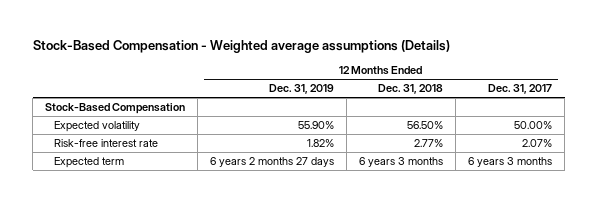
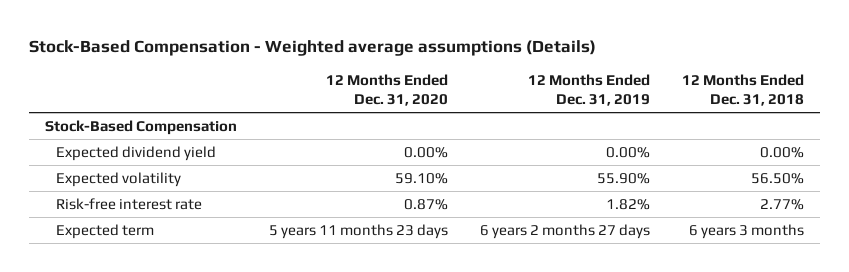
[488,84,553,95] Dec. 31, 2017 -> none
none -> [326,74,449,107] 12 Months Ended Dec. 31, 2020
none -> [55,145,216,161] Expected dividend yield

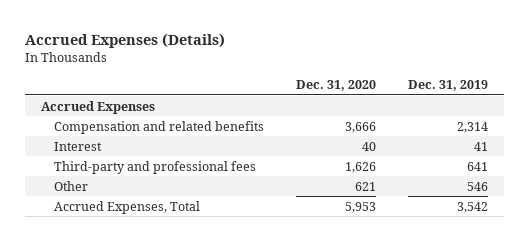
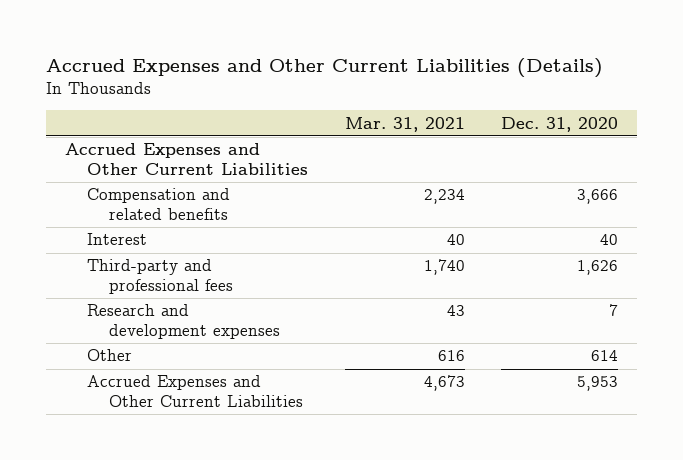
[25,32,226,48] Accrued Expenses (Details) -> [46,57,604,78] Accrued Expenses and Other Current Liabilities (Details)
[407,80,488,92] Dec. 31, 2019 -> none
none -> [344,116,465,132] Mar. 31, 2021
[41,100,156,114] Accrued Expenses -> [64,143,308,175] Accrued Expenses and Other Current Liabilities
none -> [86,304,281,339] Research and development expenses
[354,181,376,191] 621 -> [591,350,619,362] 614
[53,200,200,214] Accrued Expenses, Total -> [86,375,304,407] Accrued Expenses and Other Current Liabilities

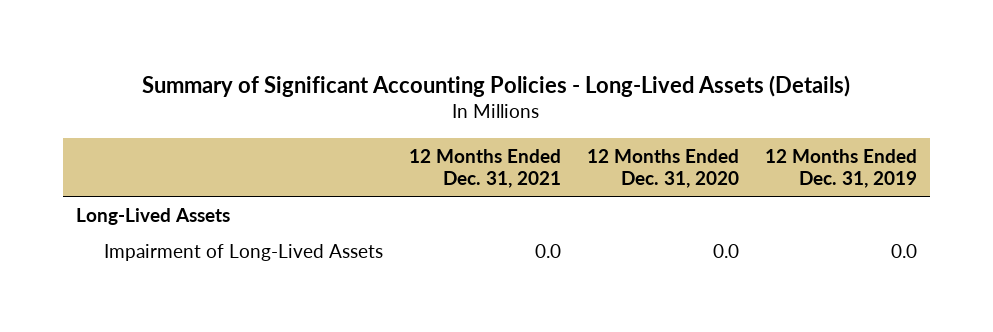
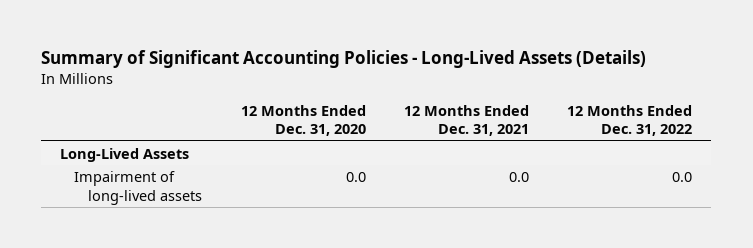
[764,148,917,188] 12 Months Ended Dec. 31, 2019 -> none
none -> [567,104,693,137] 12 Months Ended Dec. 31, 2022
[103,244,383,262] Impairment of Long-Lived Assets -> [74,171,203,205] Impairment of long-lived assets

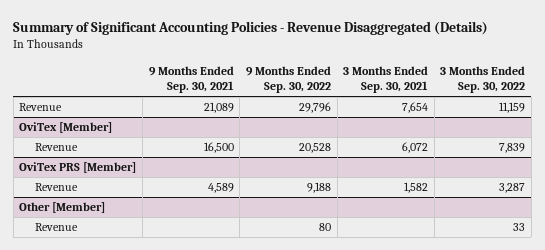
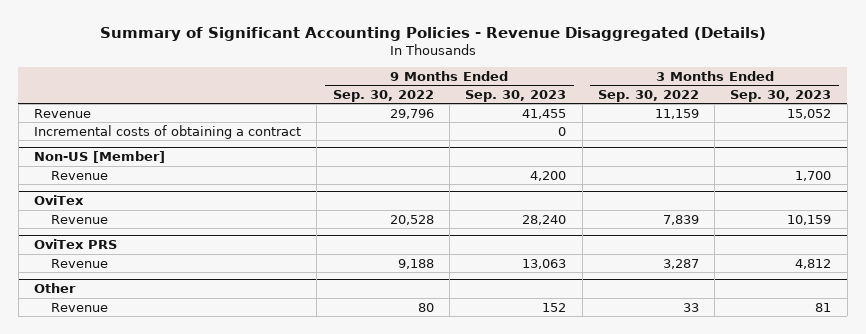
[148,65,234,94] 9 Months Ended Sep. 30, 2021 -> none
[343,65,429,94] 3 Months Ended Sep. 30, 2021 -> none
none -> [465,89,567,102] Sep. 30, 2023
none -> [730,89,832,102] Sep. 30, 2023
none -> [34,124,302,139] Incremental costs of obtaining a contract
none -> [34,151,166,164] Non-US [Member]
none -> [51,170,109,180] Revenue
[19,122,113,134] OviTex [Member] -> [34,195,85,206] OviTex
[19,162,137,174] OviTex PRS [Member] -> [34,239,118,250] OviTex PRS
[19,202,106,214] Other [Member] -> [34,283,77,294] Other

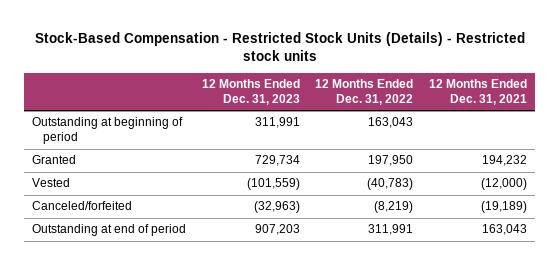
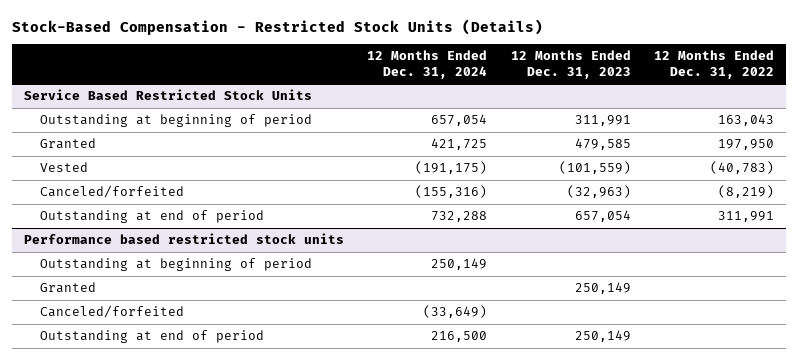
[34,31,525,61] Stock-Based Compensation - Restricted Stock Units (Details) - Restricted stock units -> [12,18,544,35] Stock-Based Compensation - Restricted Stock Units (Details)
[428,79,527,105] 12 Months Ended Dec. 31, 2021 -> none
none -> [367,50,488,79] 12 Months Ended Dec. 31, 2024
none -> [24,89,313,101] Service Based Restricted Stock Units
[254,155,300,167] 729,734 -> [574,138,631,151] 479,585
[254,224,300,236] 907,203 -> [574,210,631,223] 657,054
none -> [24,233,345,245] Performance based restricted stock units
none -> [39,258,312,272] Outstanding at beginning of period
none -> [39,282,96,294] Granted
none -> [39,305,184,319] Canceled/forfeited
none -> [39,330,264,344] Outstanding at end of period

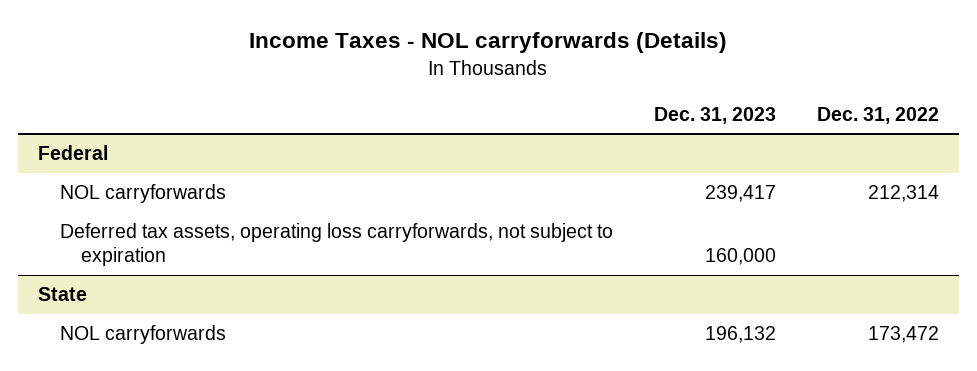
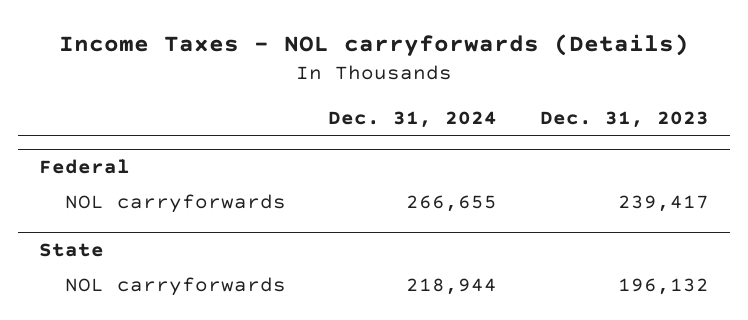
[816,106,939,124] Dec. 31, 2022 -> none
none -> [328,111,498,129] Dec. 31, 2024
[59,223,613,267] Deferred tax assets, operating loss carryforwards, not subject to expiration -> none

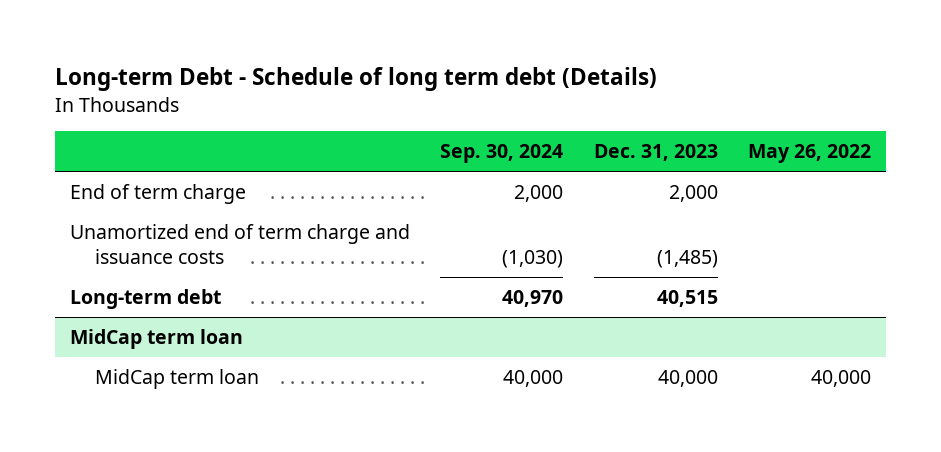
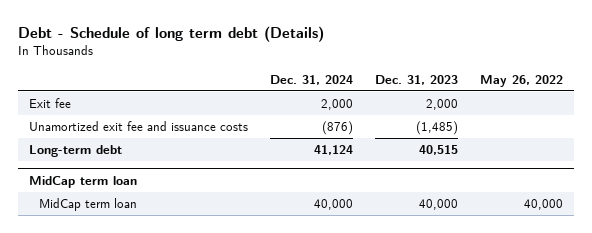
[54,67,657,92] Long-term Debt - Schedule of long term debt (Details) -> [18,26,325,43] Debt - Schedule of long term debt (Details)
[440,144,564,164] Sep. 30, 2024 -> none
none -> [270,74,354,85] Dec. 31, 2024
[70,184,247,205] End of term charge -> [29,97,72,108] Exit fee
[70,224,411,264] Unamortized end of term charge and issuance costs -> [29,120,249,131] Unamortized exit fee and issuance costs

